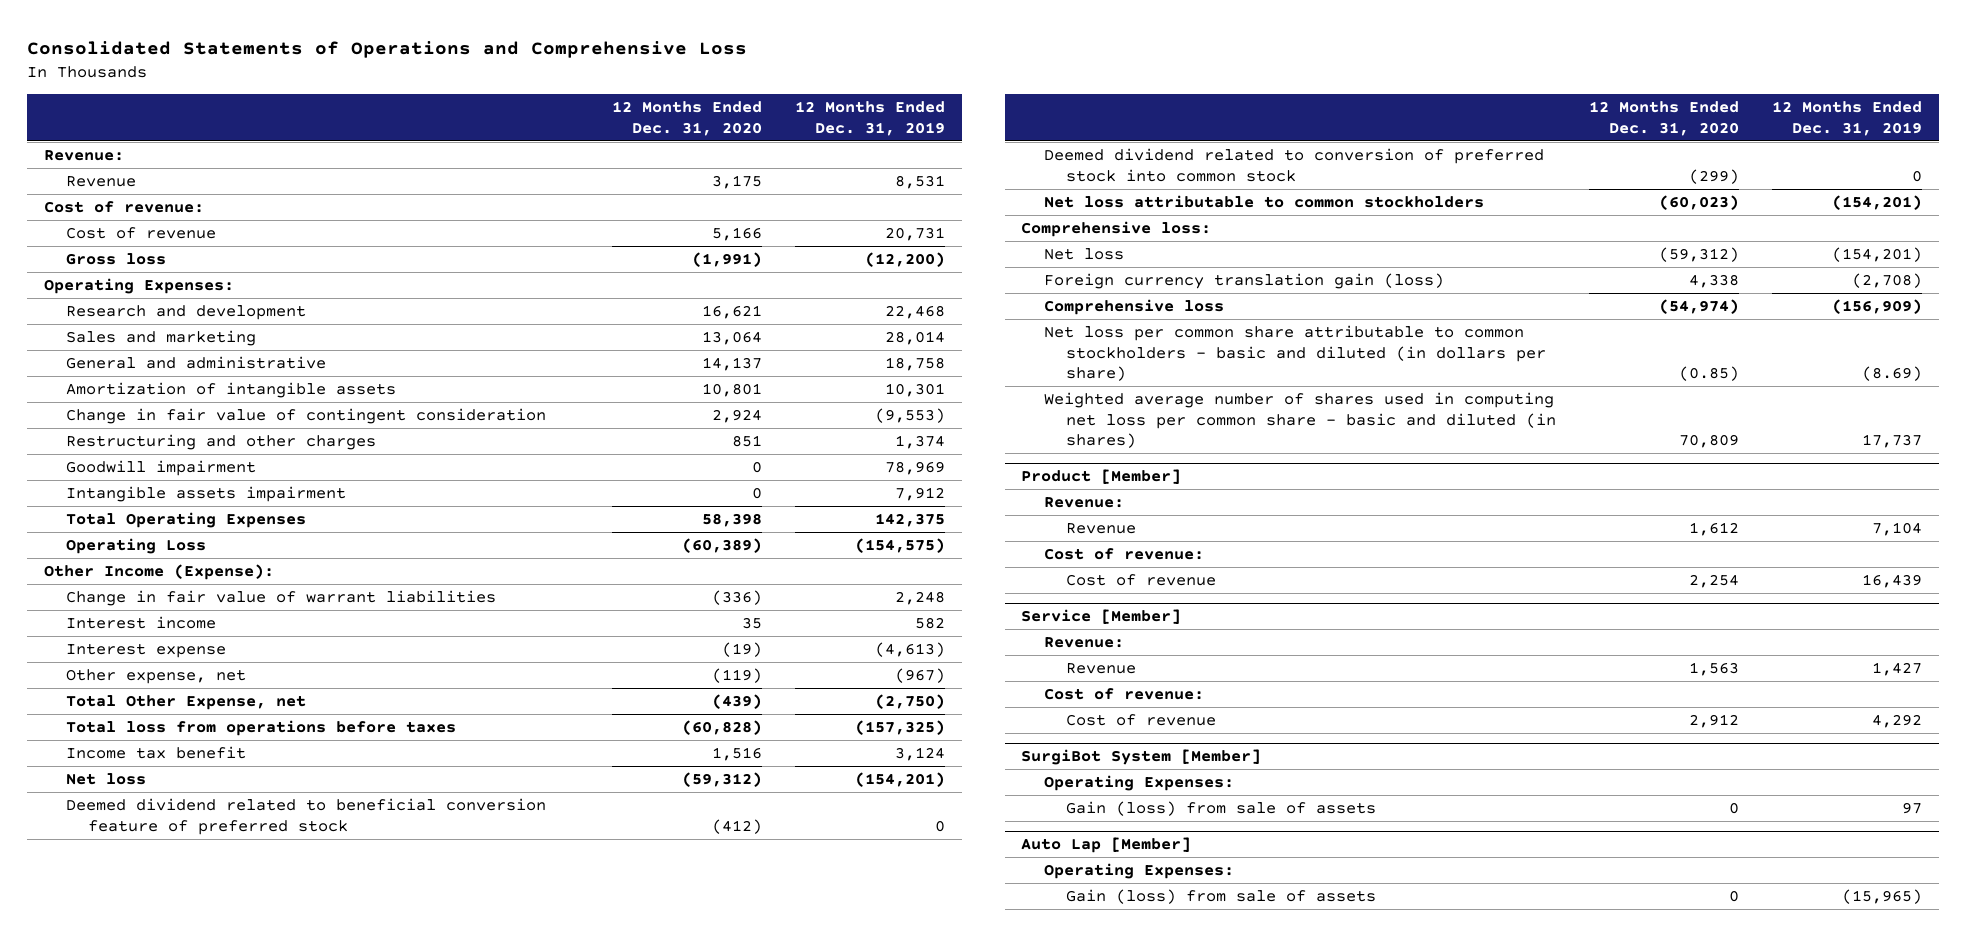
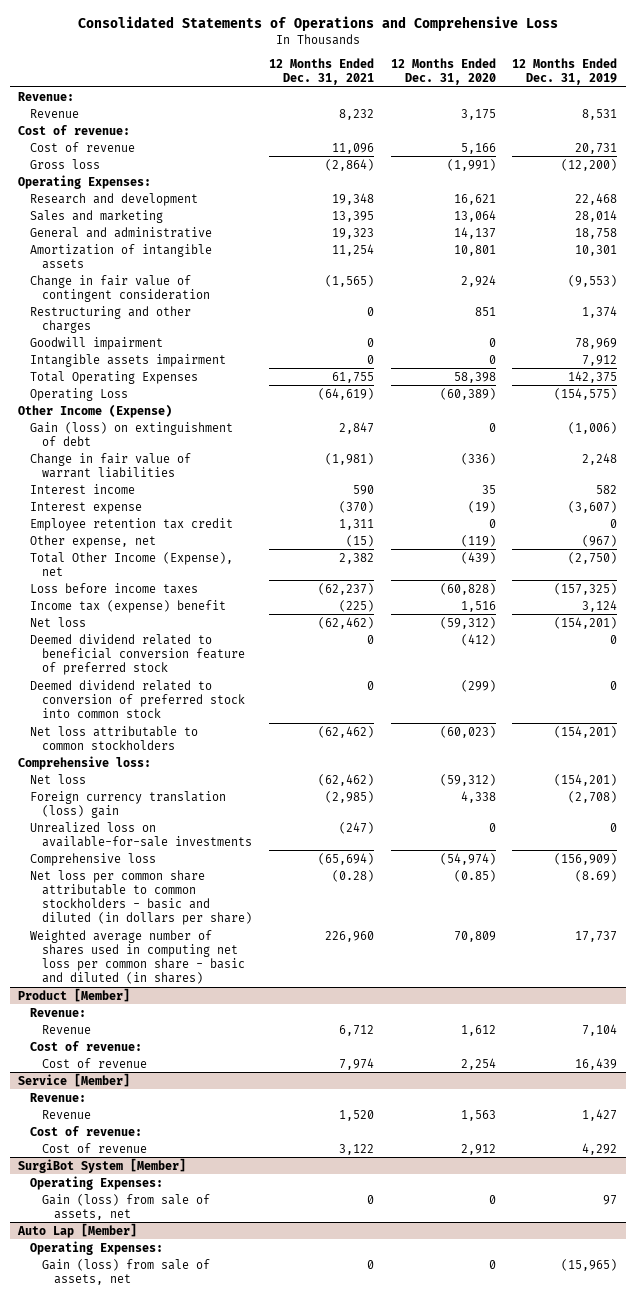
none -> [268,57,374,85] 12 Months Ended Dec. 31, 2021
[43,564,274,581] Other Income (Expense): -> [18,403,173,418] Other Income (Expense)
none -> [30,421,234,446] Gain (loss) on extinguishment of debt
[875,642,946,658] (4,613) -> [568,500,618,513] (3,607)
none -> [30,517,234,531] Employee retention tax credit
[66,695,307,711] Total Other Expense, net -> [30,551,234,576] Total Other Income (Expense), net
[66,720,457,737] Total loss from operations before taxes -> [30,582,199,594] Loss before income taxes
[66,746,247,760] Income tax benefit -> [30,599,227,613] Income tax (expense) benefit
[1043,273,1444,290] Foreign currency translation gain (loss) -> [30,790,227,818] Foreign currency translation (loss) gain
none -> [30,821,253,847] Unrealized loss on available-for-sale investments
[1065,801,1376,817] Gain (loss) from sale of assets -> [42,1193,211,1220] Gain (loss) from sale of assets, net
[1065,889,1376,905] Gain (loss) from sale of assets -> [42,1258,211,1285] Gain (loss) from sale of assets, net

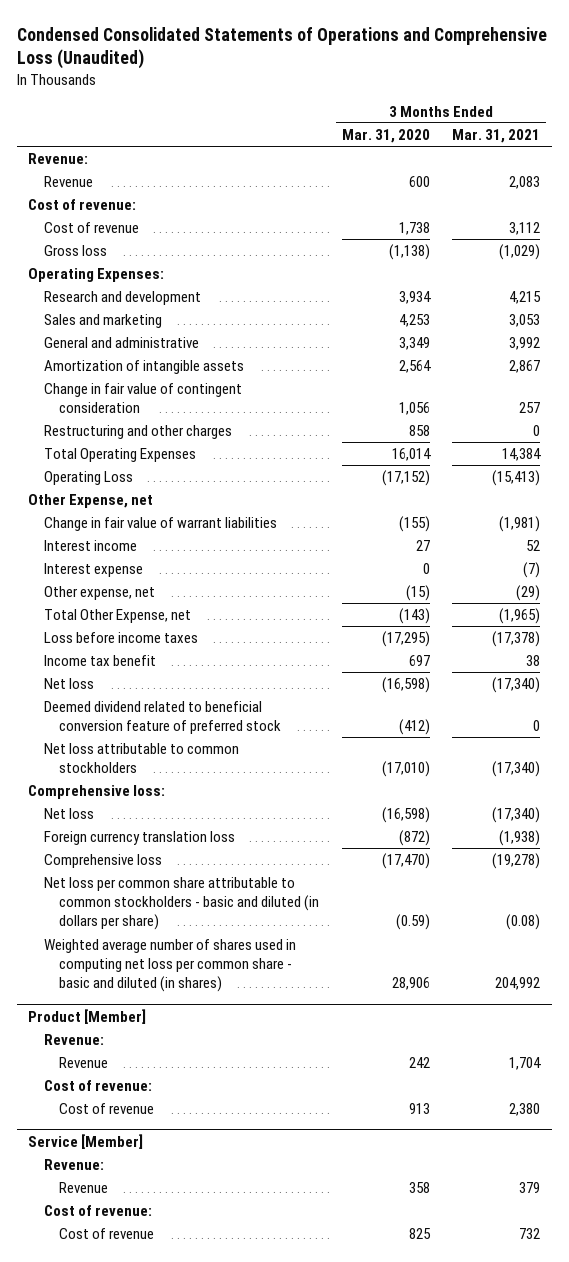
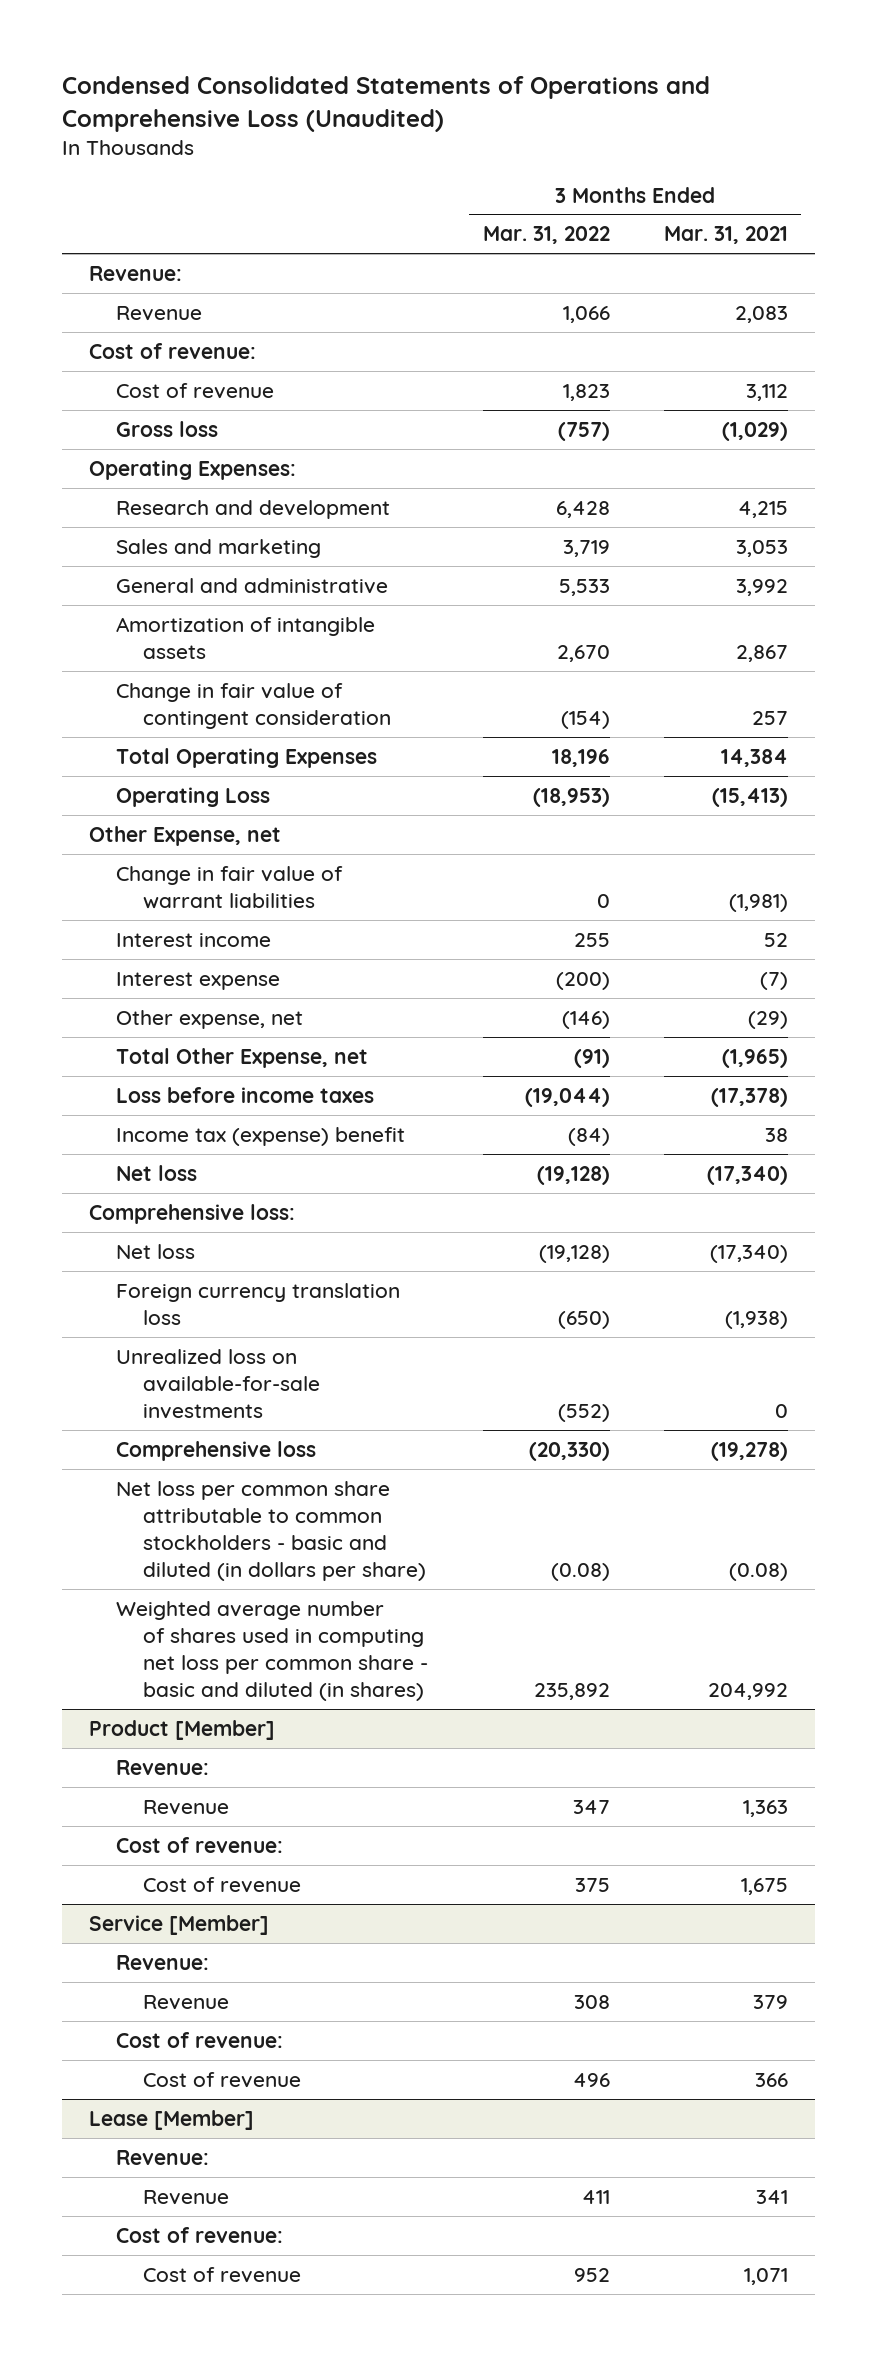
[341,129,430,144] Mar. 31, 2020 -> none
none -> [482,226,610,245] Mar. 31, 2022
[43,425,232,440] Restructuring and other charges -> none
[43,655,156,667] Income tax benefit -> [116,1126,406,1146] Income tax (expense) benefit
[43,701,281,735] Deemed dividend related to beneficial conversion feature of preferred stock -> none
[43,743,239,774] Net loss attributable to common stockholders -> none
none -> [116,1348,321,1419] Unrealized loss on available-for-sale investments
[509,1057,542,1071] 1,704 -> [742,1799,788,1817] 1,363
[509,1103,541,1117] 2,380 -> [740,1877,788,1895] 1,675
[519,1228,541,1240] 732 -> [754,2072,788,2087] 366
none -> [88,2109,254,2130] Lease [Member]
none -> [116,2149,210,2165] Revenue:
none -> [143,2189,230,2205] Revenue
none -> [116,2226,284,2243] Cost of revenue:
none -> [143,2266,302,2283] Cost of revenue

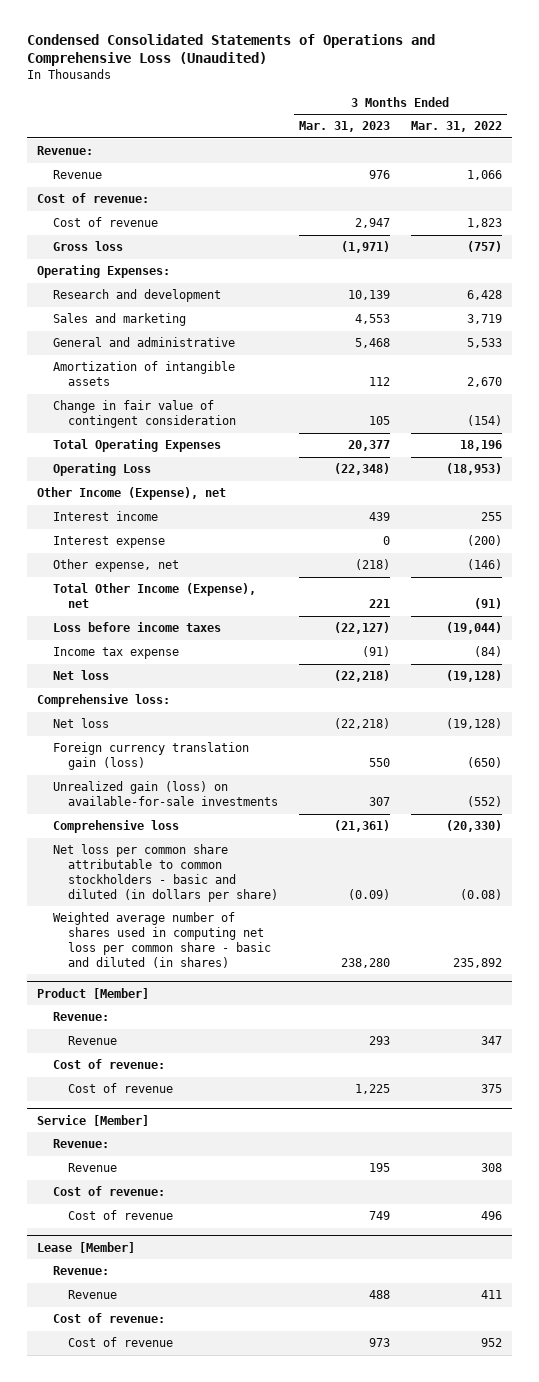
[663,226,788,245] Mar. 31, 2021 -> none
none -> [298,121,390,133] Mar. 31, 2023
[116,865,344,909] Change in fair value of warrant liabilities -> none
[88,825,281,846] Other Expense, net -> [37,487,227,501] Other Income (Expense), net
[116,1047,369,1068] Total Other Expense, net -> [52,583,256,608] Total Other Income (Expense), net
[116,1126,406,1146] Income tax (expense) benefit -> [52,647,179,660] Income tax expense
[116,1282,401,1325] Foreign currency translation loss -> [52,742,249,770] Foreign currency translation gain (loss)
[116,1348,321,1419] Unrealized loss on available-for-sale investments -> [52,781,279,806] Unrealized gain (loss) on available-for-sale investments

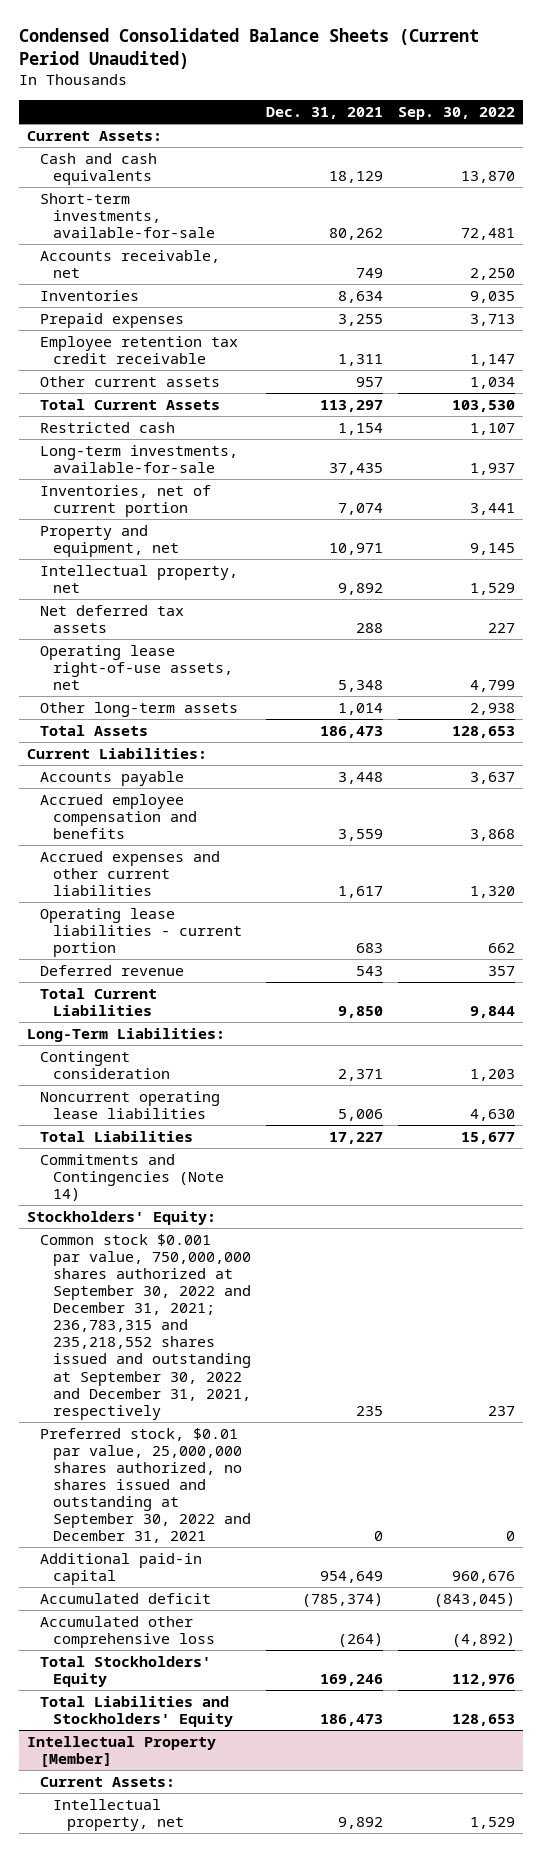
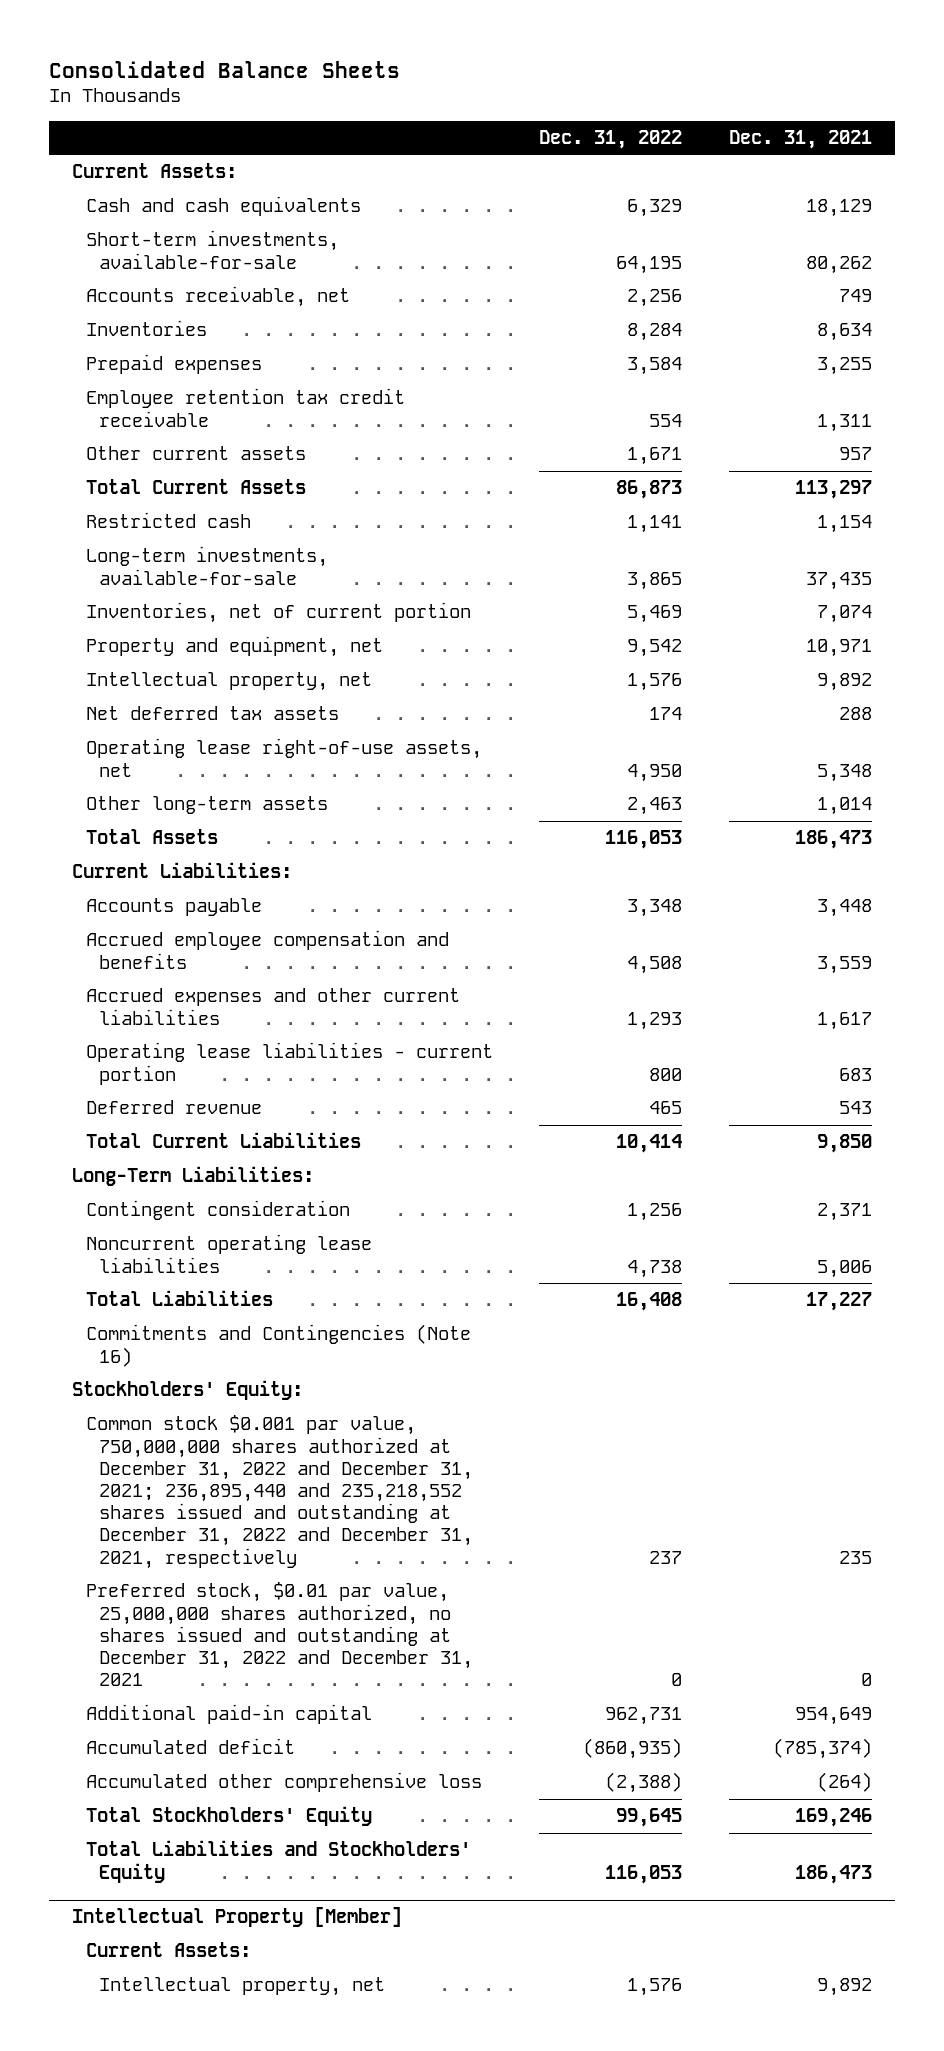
[19,28,480,70] Condensed Consolidated Balance Sheets (Current Period Unaudited) -> [49,60,401,78] Consolidated Balance Sheets
[398,107,516,121] Sep. 30, 2022 -> none
none -> [539,129,683,149] Dec. 31, 2022
[40,1153,225,1201] Commitments and Contingencies (Note 14) -> [85,1324,471,1367] Commitments and Contingencies (Note 16)
[40,1233,252,1420] Common stock $0.001 par value, 750,000,000 shares authorized at September 30, 2022 and December 31, 2021; 236,783,315 and 235,218,552 shares issued and outstanding at September 30, 2022 and December 31, 2021, respectively -> [85,1415,473,1569] Common stock $0.001 par value, 750,000,000 shares authorized at December 31, 2022 and December 31, 2021; 236,895,440 and 235,218,552 shares issued and outstanding at December 31, 2022 and December 31, 2021, respectively
[40,1427,252,1544] Preferred stock, $0.01 par value, 25,000,000 shares authorized, no shares issued and outstanding at September 30, 2022 and December 31, 2021 -> [85,1582,473,1687] Preferred stock, $0.01 par value, 25,000,000 shares authorized, no shares issued and outstanding at December 31, 2022 and December 31, 2021

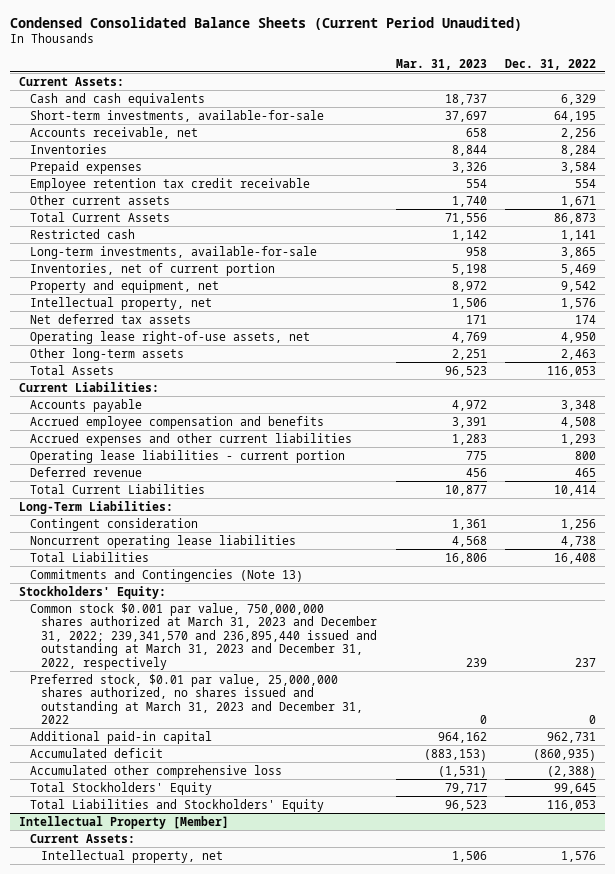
[49,60,401,78] Consolidated Balance Sheets -> [9,16,522,31] Condensed Consolidated Balance Sheets (Current Period Unaudited)
[728,129,872,149] Dec. 31, 2021 -> none
none -> [395,58,487,70] Mar. 31, 2023
[85,1324,471,1367] Commitments and Contingencies (Note 16) -> [30,568,304,582] Commitments and Contingencies (Note 13)
[85,1415,473,1569] Common stock $0.001 par value, 750,000,000 shares authorized at December 31, 2022 and December 31, 2021; 236,895,440 and 235,218,552 shares issued and outstanding at December 31, 2022 and December 31, 2021, respectively -> [30,602,377,670] Common stock $0.001 par value, 750,000,000 shares authorized at March 31, 2023 and December 31, 2022; 239,341,570 and 236,895,440 issued and outstanding at March 31, 2023 and December 31, 2022, respectively
[85,1582,473,1687] Preferred stock, $0.01 par value, 25,000,000 shares authorized, no shares issued and outstanding at December 31, 2022 and December 31, 2021 -> [30,673,363,725] Preferred stock, $0.01 par value, 25,000,000 shares authorized, no shares issued and outstanding at March 31, 2023 and December 31, 2022

